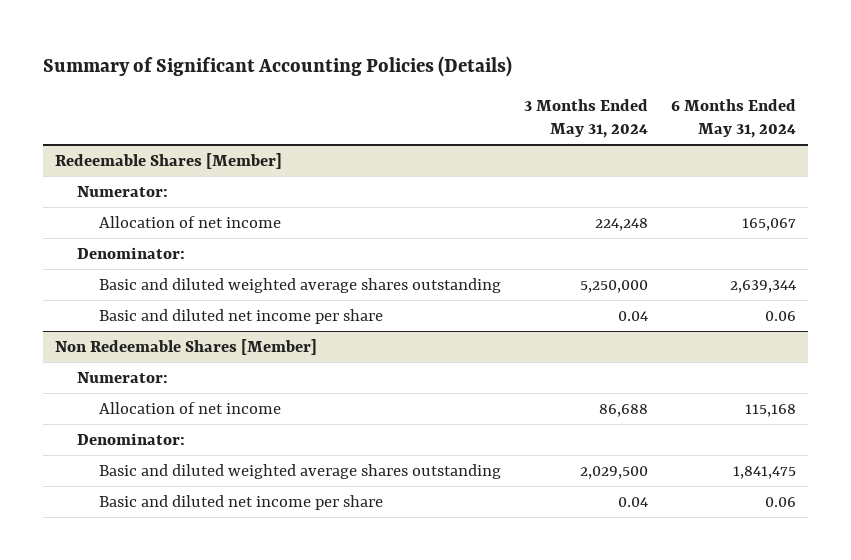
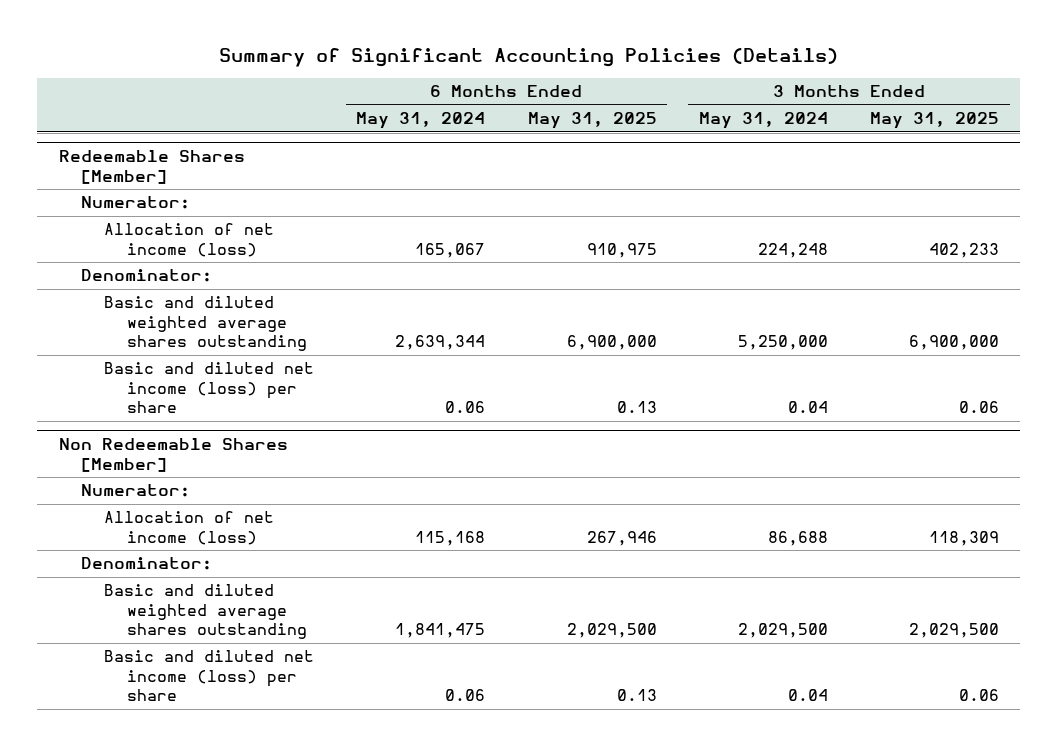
none -> [527,112,657,130] May 31, 2025
none -> [870,112,1000,130] May 31, 2025
[99,215,282,228] Allocation of net income -> [103,223,274,257] Allocation of net income (loss)
[99,308,384,324] Basic and diluted net income per share -> [103,362,314,414] Basic and diluted net income (loss) per share
[99,401,282,414] Allocation of net income -> [103,511,274,545] Allocation of net income (loss)
[99,494,384,510] Basic and diluted net income per share -> [103,650,314,702] Basic and diluted net income (loss) per share

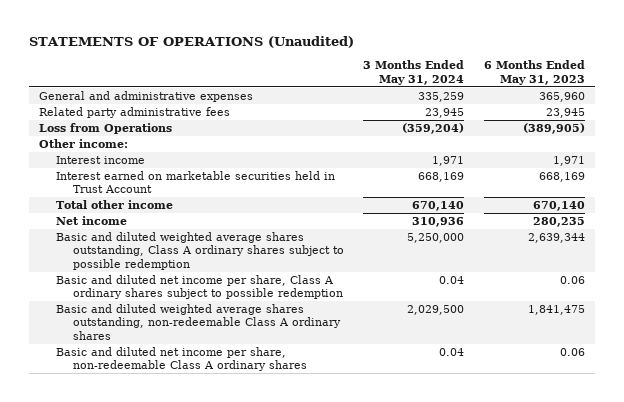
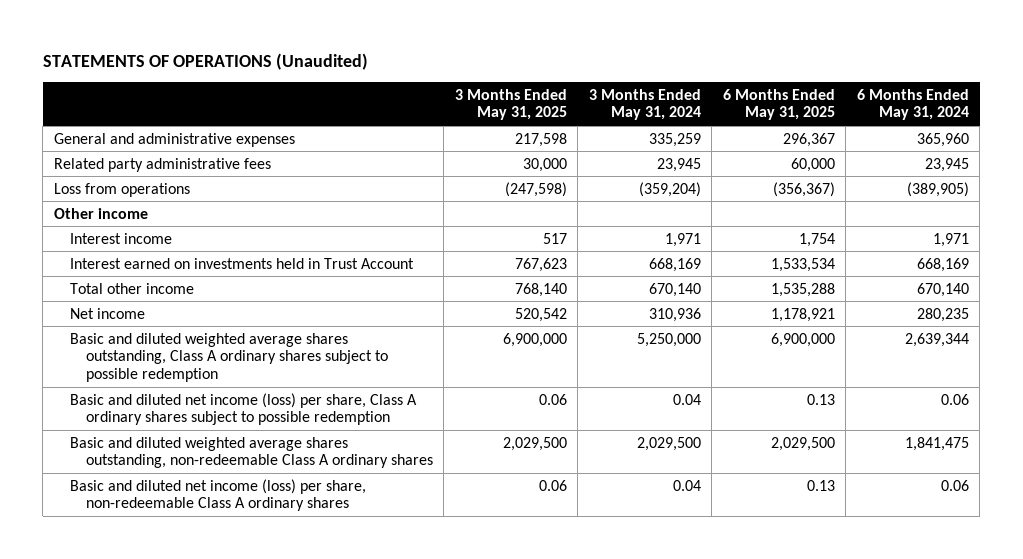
[484,60,586,85] 6 Months Ended May 31, 2023 -> none
none -> [454,88,567,121] 3 Months Ended May 31, 2025
none -> [722,88,835,121] 6 Months Ended May 31, 2025
none -> [856,88,969,121] 6 Months Ended May 31, 2024
[38,123,172,135] Loss from Operations -> [53,182,190,197] Loss from operations
[38,139,128,149] Other income: -> [53,207,148,219] Other income
[55,171,335,194] Interest earned on marketable securities held in Trust Account -> [69,257,414,269] Interest earned on investments held in Trust Account
[55,275,343,300] Basic and diluted net income per share, Class A ordinary shares subject to possible redemption -> [69,392,417,426] Basic and diluted net income (loss) per share, Class A ordinary shares subject to possible redemption
[55,347,307,372] Basic and diluted net income per share, non-redeemable Class A ordinary shares -> [69,478,366,512] Basic and diluted net income (loss) per share, non-redeemable Class A ordinary shares

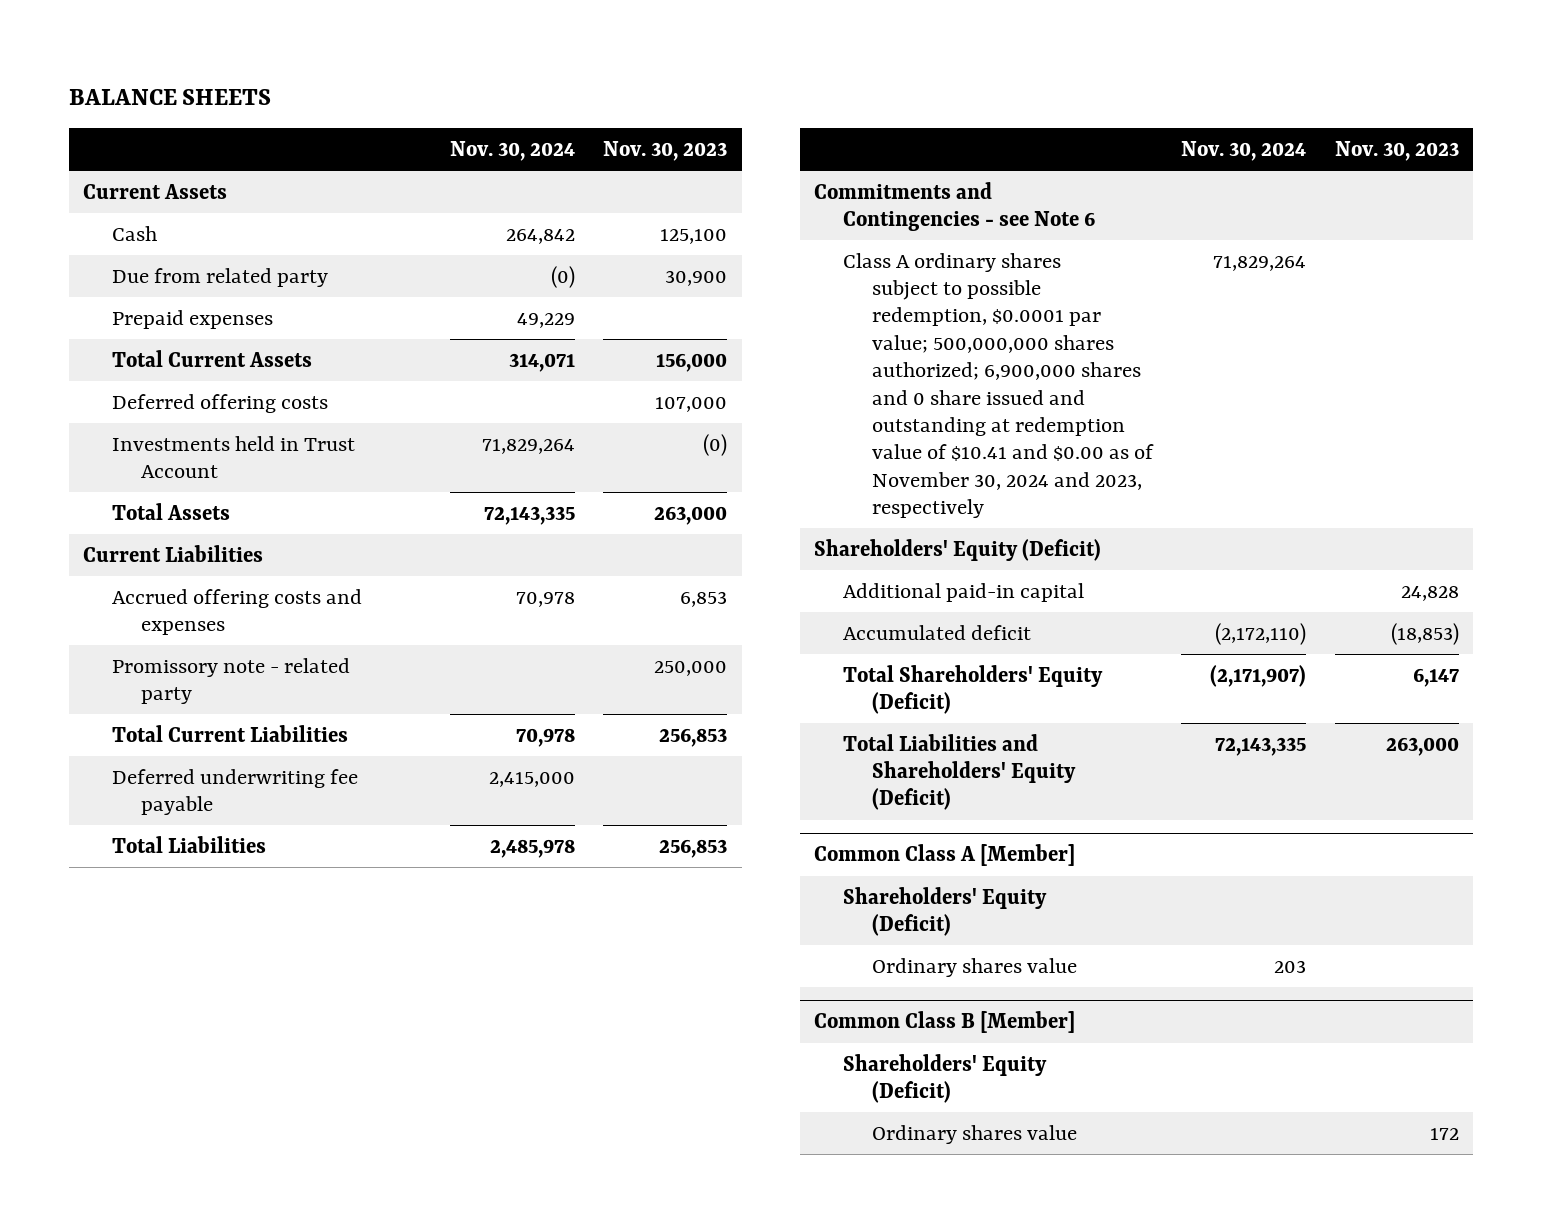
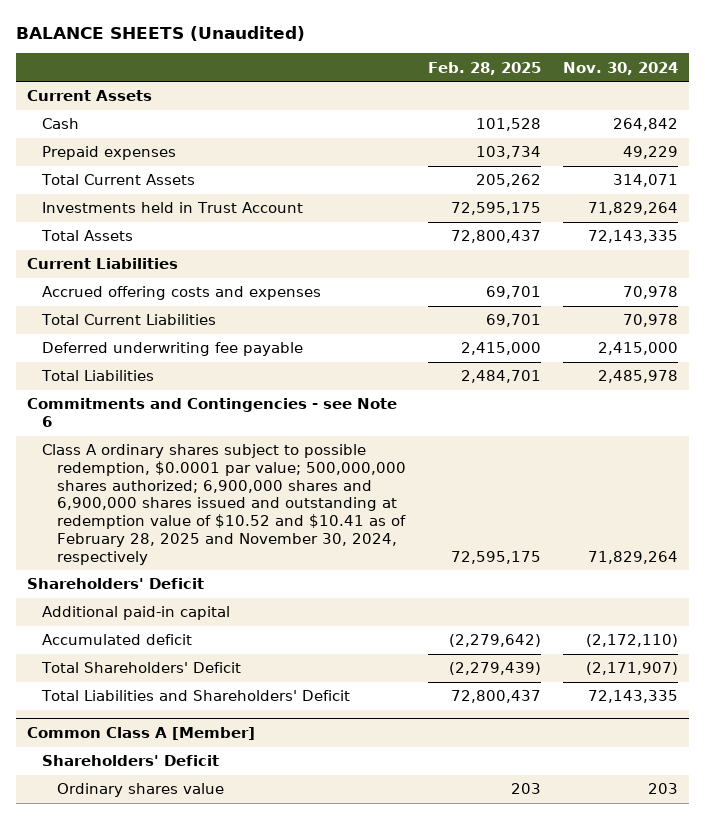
[68,88,271,105] BALANCE SHEETS -> [16,25,306,41] BALANCE SHEETS (Unaudited)
[603,140,728,161] Nov. 30, 2023 -> none
none -> [428,61,542,75] Feb. 28, 2025
[111,267,328,287] Due from related party -> none
[111,393,328,413] Deferred offering costs -> none
[111,657,350,704] Promissory note - related party -> none
[843,252,1154,519] Class A ordinary shares subject to possible redemption, $0.0001 par value; 500,000,000 shares authorized; 6,900,000 shares and 0 share issued and outstanding at redemption value of $10.41 and $0.00 as of November 30, 2024 and 2023, respectively -> [42,444,407,565] Class A ordinary shares subject to possible redemption, $0.0001 par value; 500,000,000 shares authorized; 6,900,000 shares and 6,900,000 shares issued and outstanding at redemption value of $10.52 and $10.41 as of February 28, 2025 and November 30, 2024, respectively
[814,538,1102,561] Shareholders' Equity (Deficit) -> [27,578,205,590] Shareholders' Deficit
[843,664,1104,714] Total Shareholders' Equity (Deficit) -> [41,662,242,674] Total Shareholders' Deficit
[843,733,1076,811] Total Liabilities and Shareholders' Equity (Deficit) -> [41,690,351,702] Total Liabilities and Shareholders' Deficit
[843,886,1048,936] Shareholders' Equity (Deficit) -> [42,755,220,767] Shareholders' Deficit
[814,1011,1076,1034] Common Class B [Member] -> none
[843,1053,1048,1103] Shareholders' Equity (Deficit) -> none
[871,1124,1077,1144] Ordinary shares value -> none

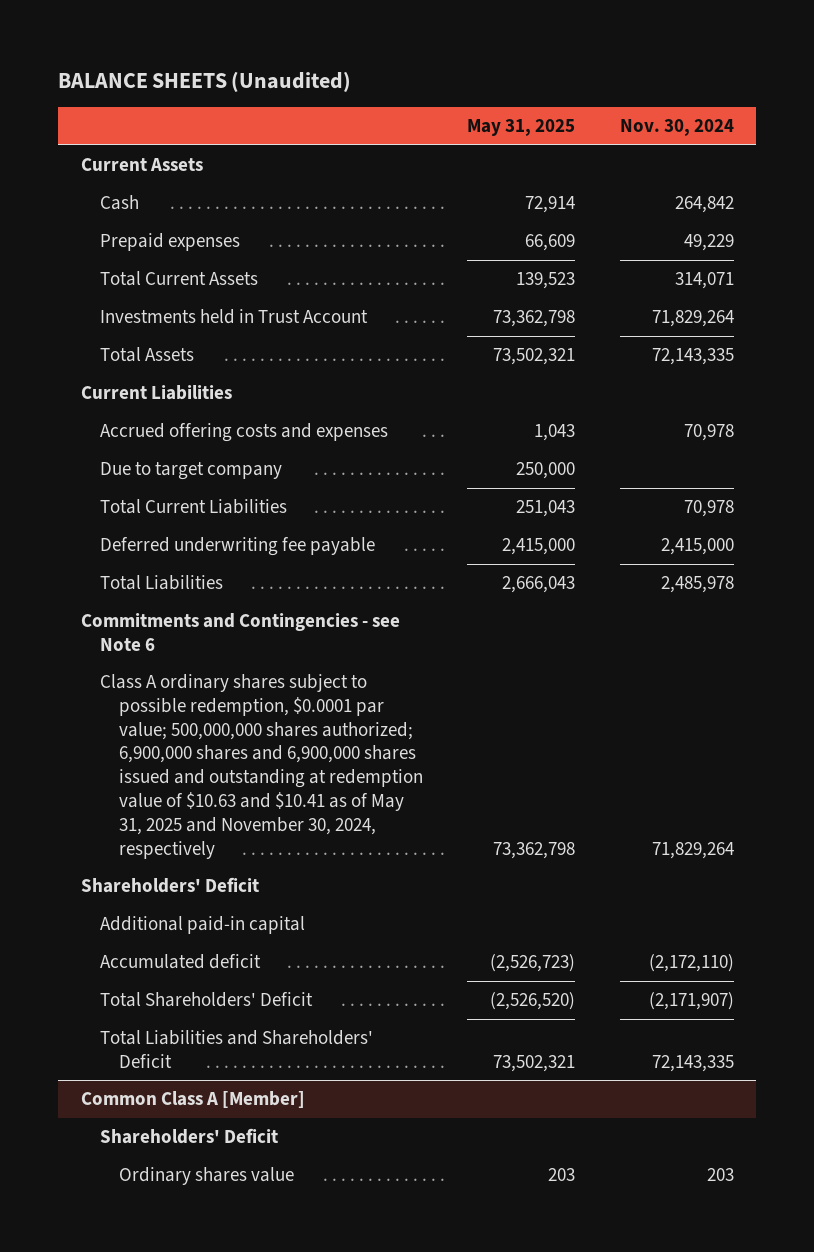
[428,61,542,75] Feb. 28, 2025 -> none
none -> [467,118,576,136] May 31, 2025
none -> [99,462,282,481] Due to target company
[42,444,407,565] Class A ordinary shares subject to possible redemption, $0.0001 par value; 500,000,000 shares authorized; 6,900,000 shares and 6,900,000 shares issued and outstanding at redemption value of $10.52 and $10.41 as of February 28, 2025 and November 30, 2024, respectively -> [99,674,423,859] Class A ordinary shares subject to possible redemption, $0.0001 par value; 500,000,000 shares authorized; 6,900,000 shares and 6,900,000 shares issued and outstanding at redemption value of $10.63 and $10.41 as of May 31, 2025 and November 30, 2024, respectively

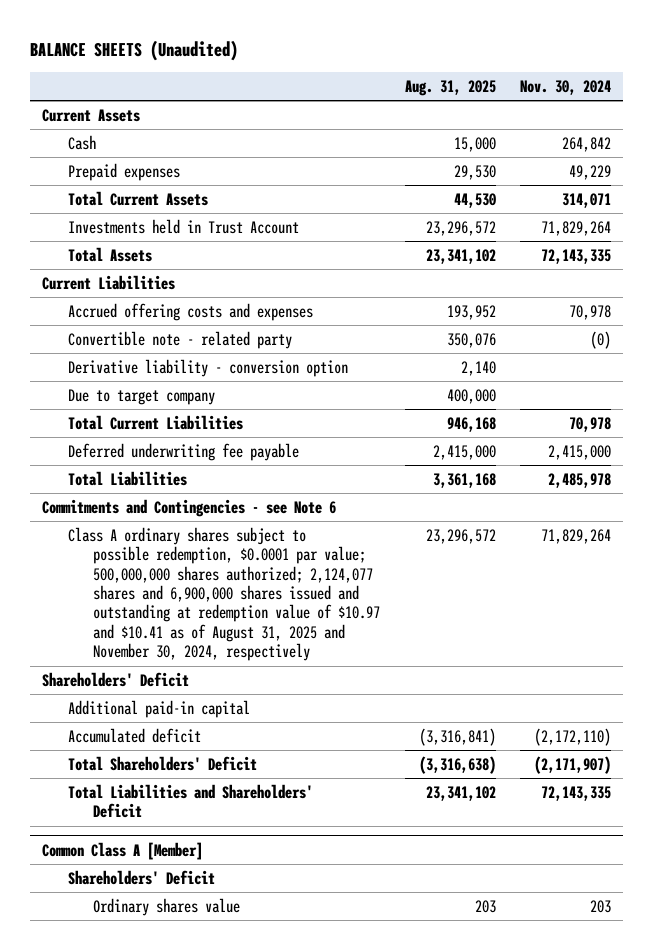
[467,118,576,136] May 31, 2025 -> none
none -> [404,79,496,96] Aug. 31, 2025
none -> [67,330,292,349] Convertible note - related party
none -> [67,358,348,377] Derivative liability - conversion option
[99,674,423,859] Class A ordinary shares subject to possible redemption, $0.0001 par value; 500,000,000 shares authorized; 6,900,000 shares and 6,900,000 shares issued and outstanding at redemption value of $10.63 and $10.41 as of May 31, 2025 and November 30, 2024, respectively -> [67,526,381,662] Class A ordinary shares subject to possible redemption, $0.0001 par value; 500,000,000 shares authorized; 2,124,077 shares and 6,900,000 shares issued and outstanding at redemption value of $10.97 and $10.41 as of August 31, 2025 and November 30, 2024, respectively

